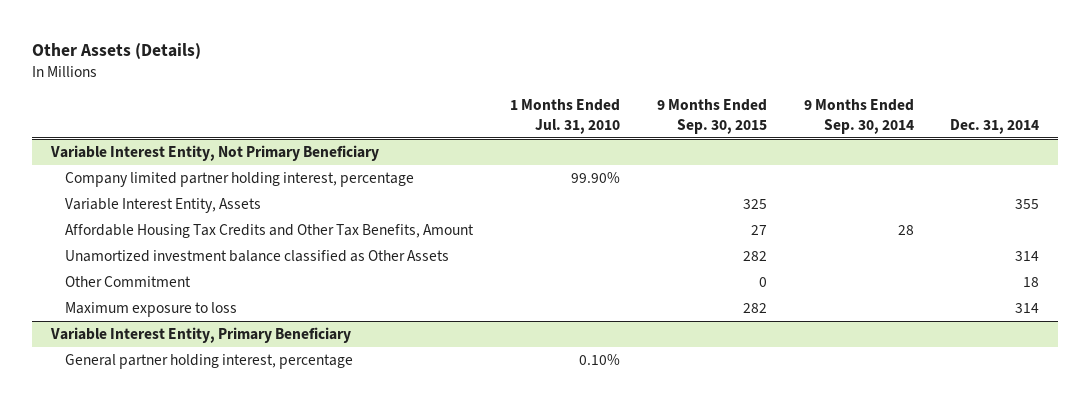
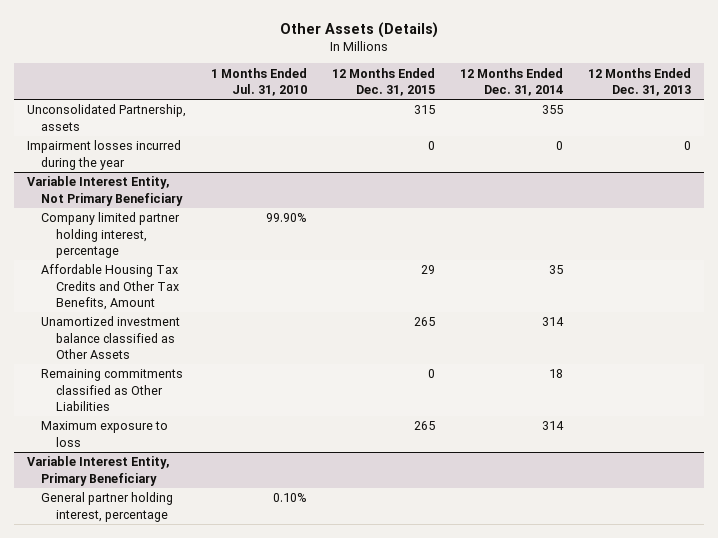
[656,99,767,134] 9 Months Ended Sep. 30, 2015 -> none
[803,99,914,134] 9 Months Ended Sep. 30, 2014 -> none
[950,118,1040,134] Dec. 31, 2014 -> none
none -> [332,67,436,96] 12 Months Ended Dec. 31, 2015
none -> [460,67,564,96] 12 Months Ended Dec. 31, 2014
none -> [588,67,692,96] 12 Months Ended Dec. 31, 2013
none -> [27,104,187,131] Unconsolidated Partnership, assets
none -> [27,140,182,170] Impairment losses incurred during the year
[65,198,262,214] Variable Interest Entity, Assets -> none
[65,276,192,288] Other Commitment -> [41,369,184,411] Remaining commitments classified as Other Liabilities

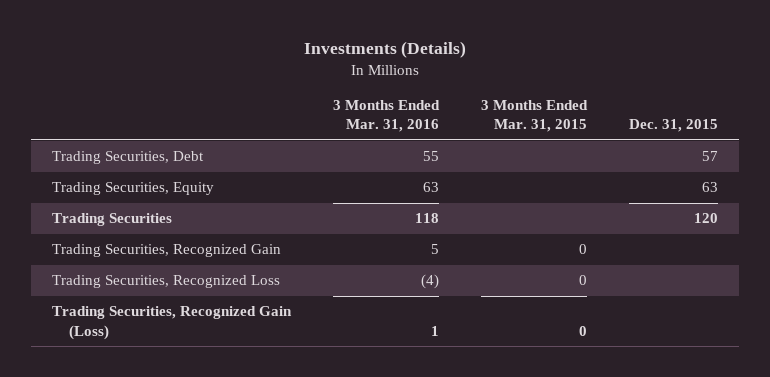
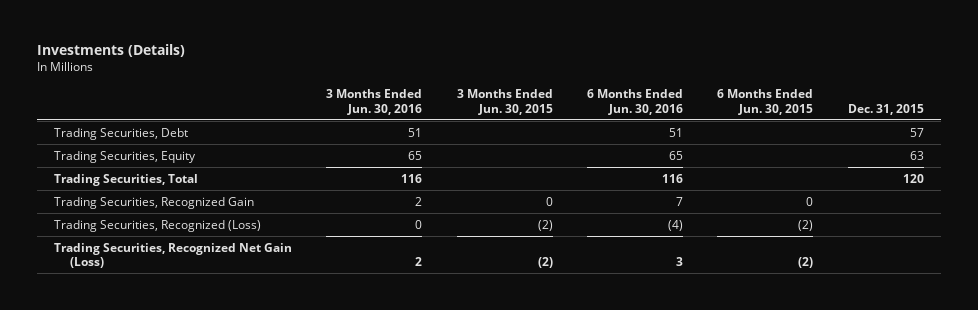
[333,99,441,133] 3 Months Ended Mar. 31, 2016 -> none
[481,99,589,133] 3 Months Ended Mar. 31, 2015 -> none
none -> [326,89,423,115] 3 Months Ended Jun. 30, 2016
none -> [456,89,553,115] 3 Months Ended Jun. 30, 2015
none -> [587,89,684,115] 6 Months Ended Jun. 30, 2016
none -> [717,89,814,115] 6 Months Ended Jun. 30, 2015
[51,213,172,227] Trading Securities -> [53,173,198,186] Trading Securities, Total
[51,275,280,289] Trading Securities, Recognized Loss -> [53,219,261,232] Trading Securities, Recognized (Loss)
[51,306,292,340] Trading Securities, Recognized Gain (Loss) -> [53,242,292,268] Trading Securities, Recognized Net Gain (Loss)

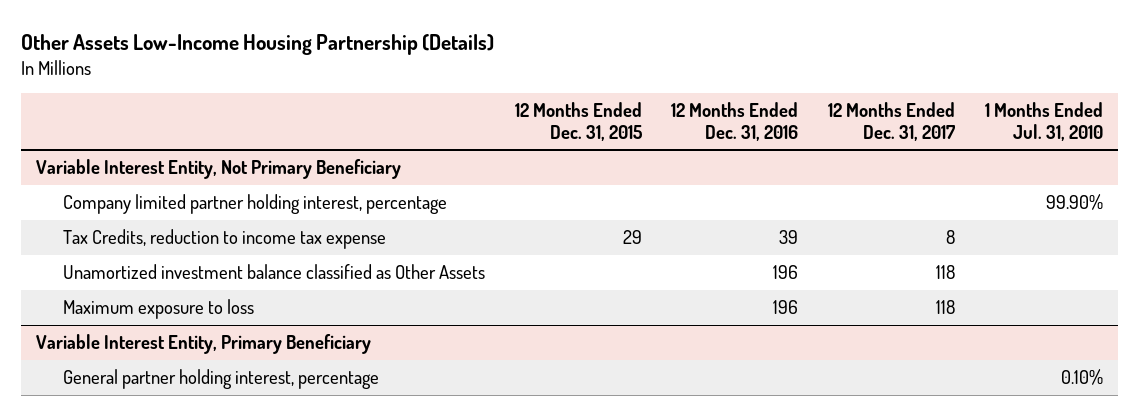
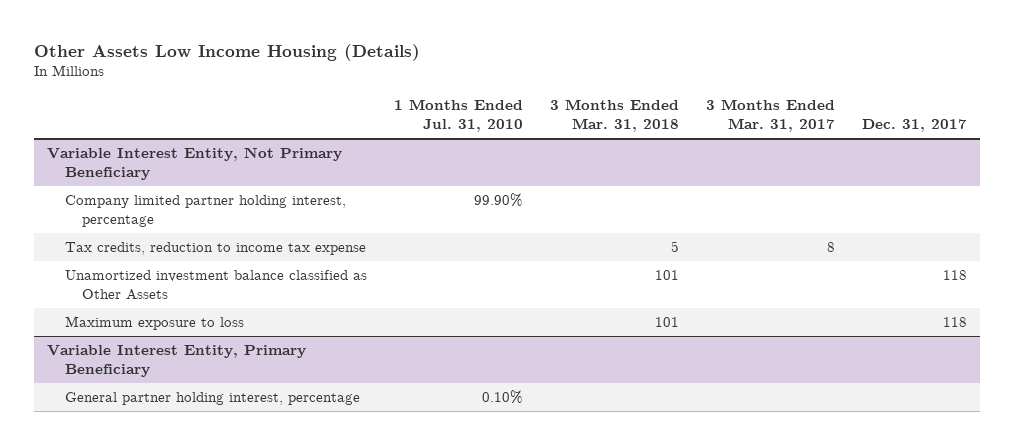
[21,33,495,55] Other Assets Low-Income Housing Partnership (Details) -> [33,43,420,61] Other Assets Low Income Housing (Details)
[514,102,642,141] 12 Months Ended Dec. 31, 2015 -> none
[671,102,799,141] 12 Months Ended Dec. 31, 2016 -> none
[827,102,955,141] 12 Months Ended Dec. 31, 2017 -> none
none -> [549,99,679,133] 3 Months Ended Mar. 31, 2018
none -> [705,99,835,133] 3 Months Ended Mar. 31, 2017
none -> [861,119,967,133] Dec. 31, 2017
[62,229,386,250] Tax Credits, reduction to income tax expense -> [64,242,366,256] Tax credits, reduction to income tax expense

